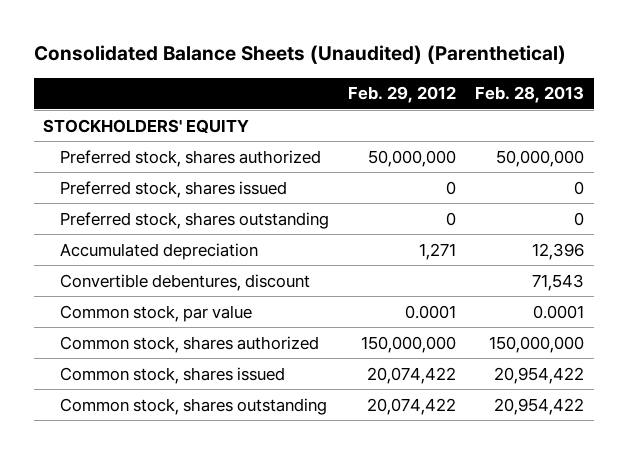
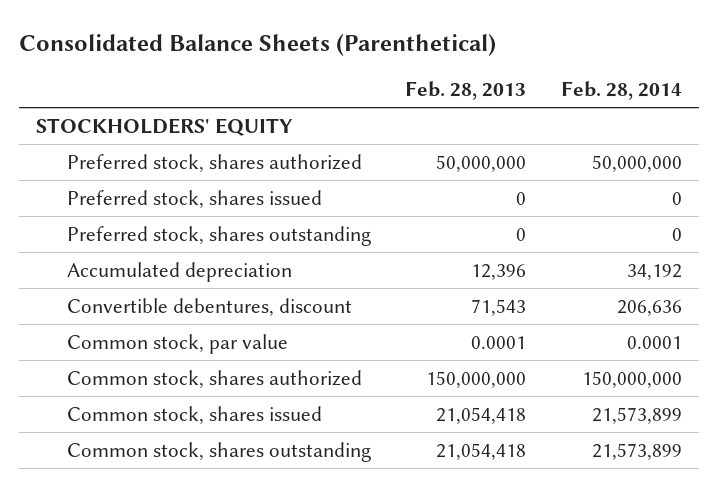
[33,45,566,65] Consolidated Balance Sheets (Unaudited) (Parenthetical) -> [18,33,496,56] Consolidated Balance Sheets (Parenthetical)
[348,86,457,104] Feb. 29, 2012 -> none
none -> [560,81,682,101] Feb. 28, 2014
[494,366,585,384] 20,954,422 -> [436,406,527,424] 21,054,418
[494,397,585,415] 20,954,422 -> [436,442,527,460] 21,054,418

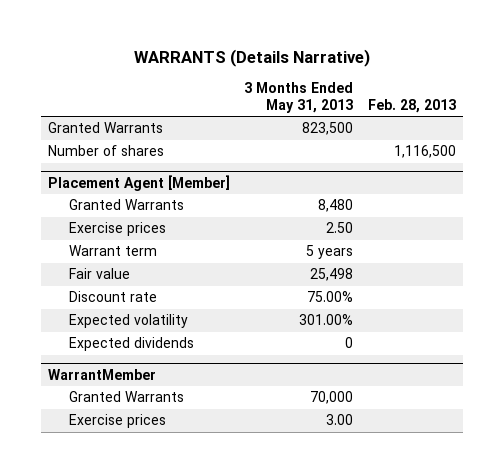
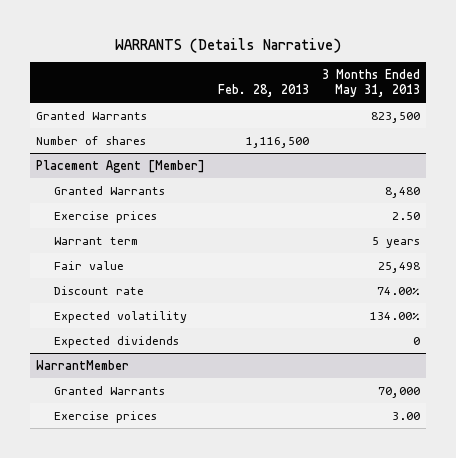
[307,291,354,303] 75.00% -> [376,286,420,295] 74.00%
[299,314,354,326] 301.00% -> [369,311,420,320] 134.00%

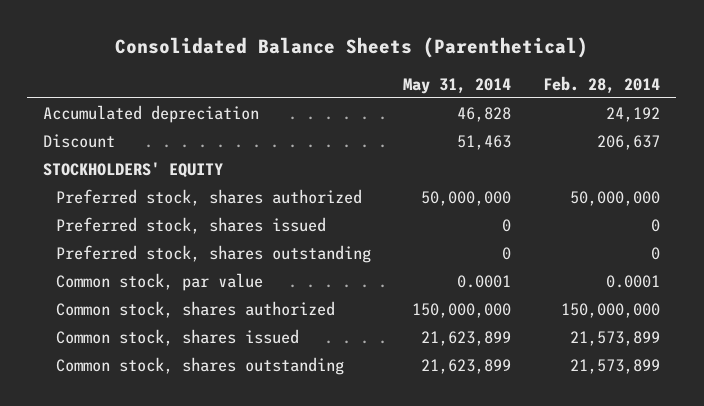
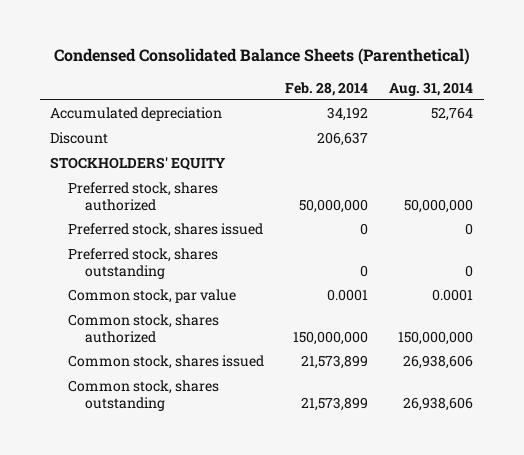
[114,37,588,59] Consolidated Balance Sheets (Parenthetical) -> [53,48,470,66] Condensed Consolidated Balance Sheets (Parenthetical)
[403,77,512,94] May 31, 2014 -> none
none -> [389,81,474,96] Aug. 31, 2014
[606,106,661,122] 24,192 -> [326,107,368,122] 34,192

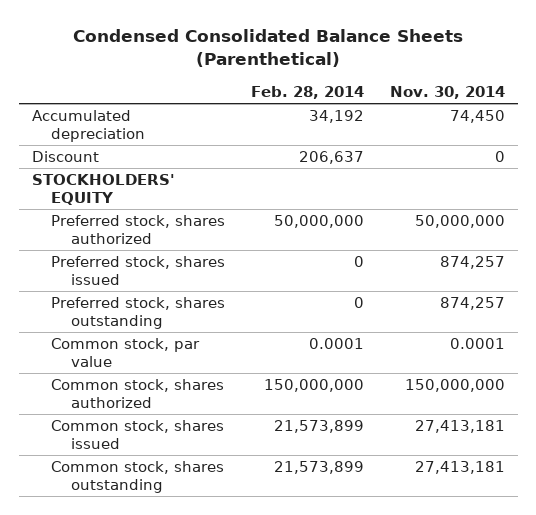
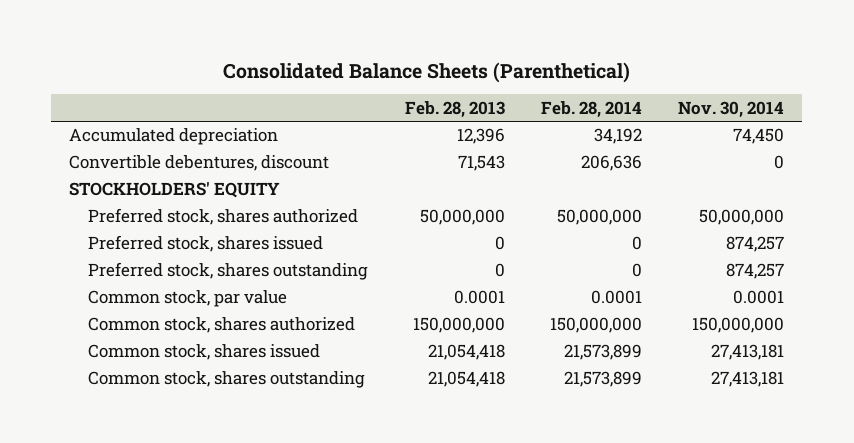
[73,28,464,67] Condensed Consolidated Balance Sheets (Parenthetical) -> [222,61,630,83] Consolidated Balance Sheets (Parenthetical)
none -> [404,100,505,118] Feb. 28, 2013
[31,151,99,163] Discount -> [69,155,330,172] Convertible debentures, discount
[299,151,365,165] 206,637 -> [580,155,642,172] 206,636

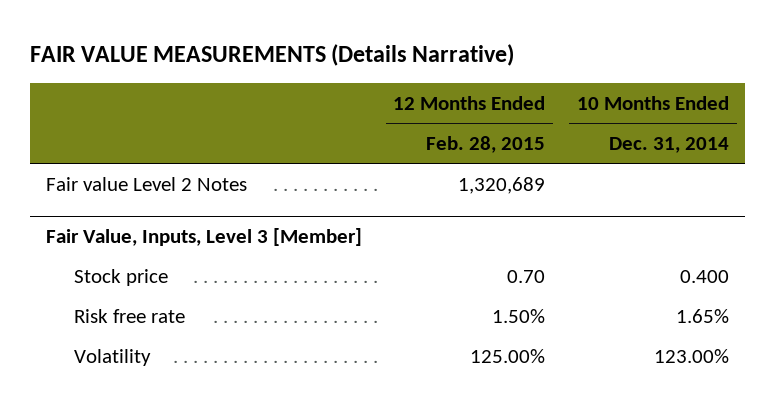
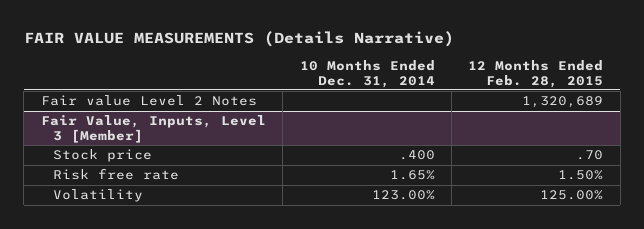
[507,269,546,283] 0.70 -> [576,150,604,161] .70
[680,269,730,283] 0.400 -> [398,150,435,161] .400

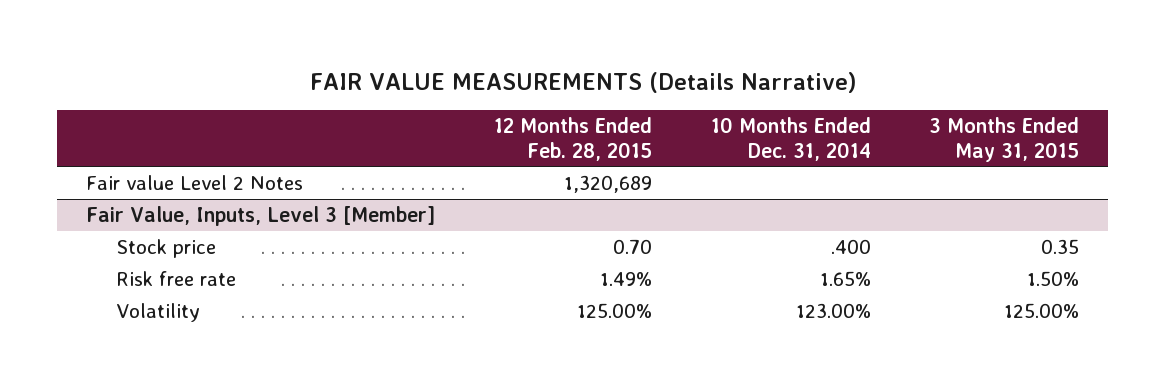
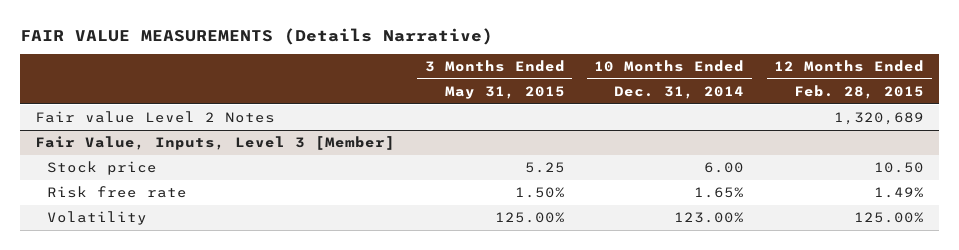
[612,239,652,255] 0.70 -> [874,161,925,173] 10.50
[830,239,871,255] .400 -> [704,161,745,173] 6.00
[1041,239,1080,255] 0.35 -> [524,161,565,173] 5.25

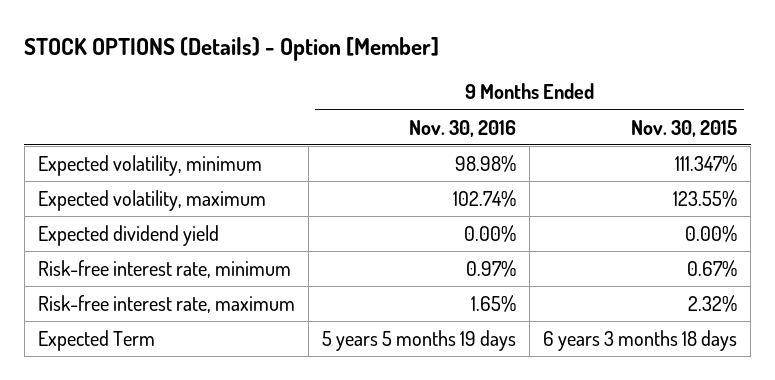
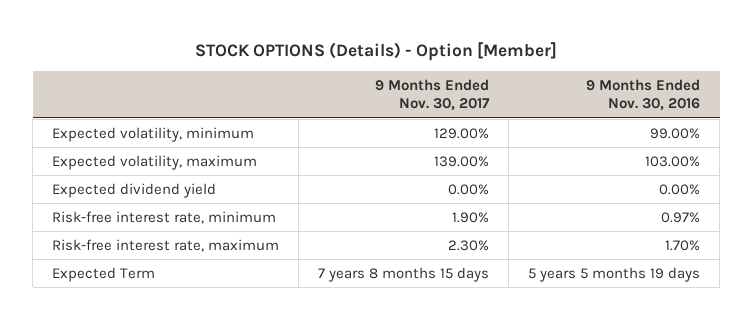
[631,119,738,137] Nov. 30, 2015 -> none
none -> [375,79,491,112] 9 Months Ended Nov. 30, 2017
[454,154,516,172] 98.98% -> [650,127,701,139] 99.00%
[452,189,516,207] 102.74% -> [645,155,701,167] 103.00%
[470,294,516,312] 1.65% -> [665,239,701,251] 1.70%

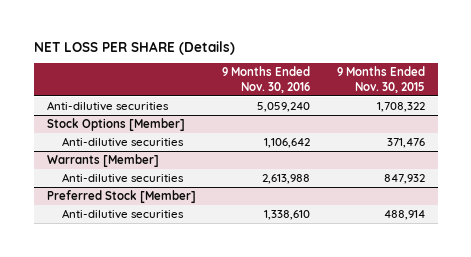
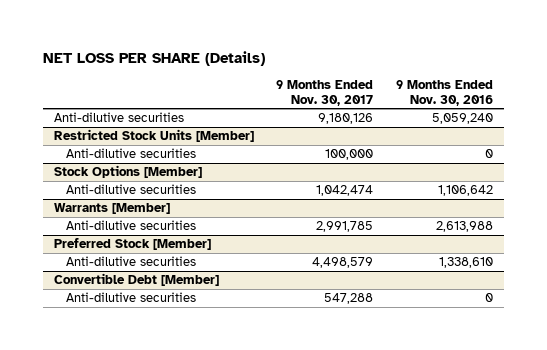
[336,66,425,93] 9 Months Ended Nov. 30, 2015 -> none
none -> [276,79,374,106] 9 Months Ended Nov. 30, 2017
none -> [54,129,255,143] Restricted Stock Units [Member]
none -> [65,148,196,159] Anti-dilutive securities
none -> [54,273,220,287] Convertible Debt [Member]
none -> [65,292,196,303] Anti-dilutive securities

